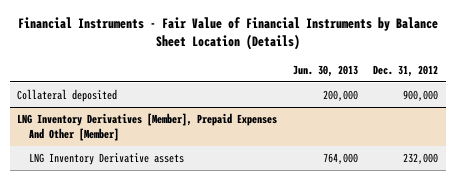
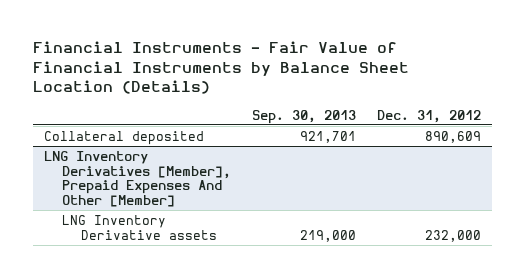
[292,64,358,77] Jun. 30, 2013 -> none
none -> [252,109,357,124] Sep. 30, 2013
[403,90,439,102] 900,000 -> [425,130,482,143] 890,609

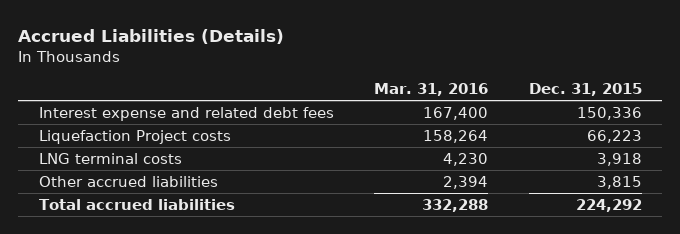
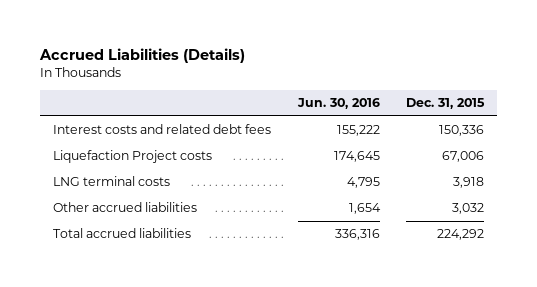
[374,82,489,96] Mar. 31, 2016 -> none
none -> [296,98,380,110] Jun. 30, 2016
[38,107,334,122] Interest expense and related debt fees -> [53,124,272,135] Interest costs and related debt fees
[586,130,642,144] 66,223 -> [441,151,484,163] 67,006
[596,176,642,190] 3,815 -> [451,203,484,215] 3,032

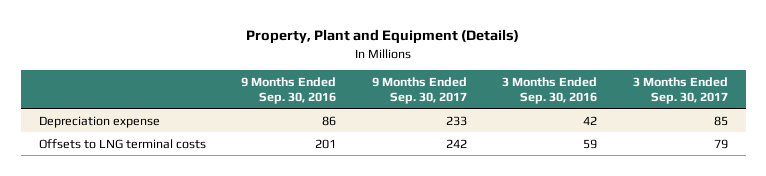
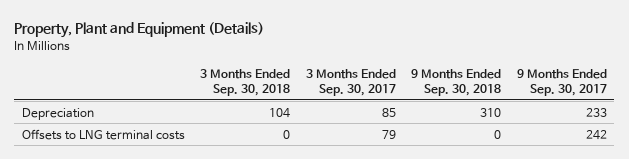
[241,76,337,105] 9 Months Ended Sep. 30, 2016 -> none
[502,76,598,105] 3 Months Ended Sep. 30, 2016 -> none
none -> [200,68,291,96] 3 Months Ended Sep. 30, 2018
none -> [411,68,502,96] 9 Months Ended Sep. 30, 2018
[38,115,160,128] Depreciation expense -> [21,107,94,120] Depreciation

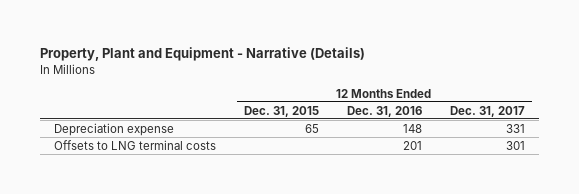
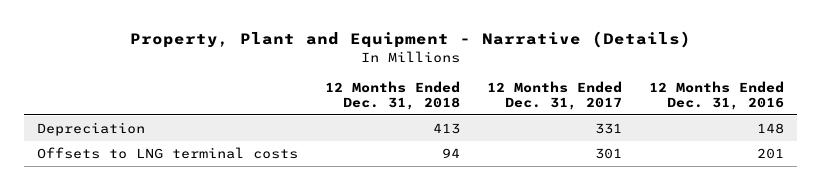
[244,105,320,117] Dec. 31, 2015 -> none
none -> [325,80,461,111] 12 Months Ended Dec. 31, 2018
[54,122,175,136] Depreciation expense -> [37,121,146,136] Depreciation

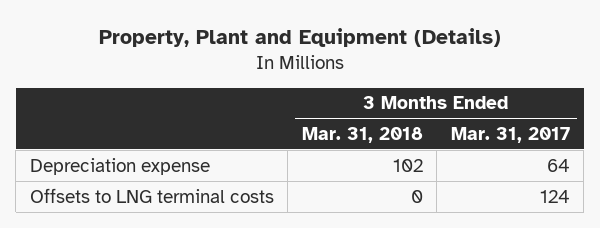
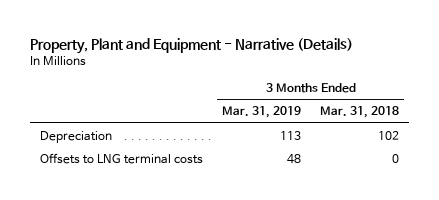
[98,28,501,48] Property, Plant and Equipment (Details) -> [30,37,354,54] Property, Plant and Equipment - Narrative (Details)
[450,126,570,143] Mar. 31, 2017 -> none
none -> [221,106,301,119] Mar. 31, 2019
[29,157,210,175] Depreciation expense -> [39,130,112,143] Depreciation

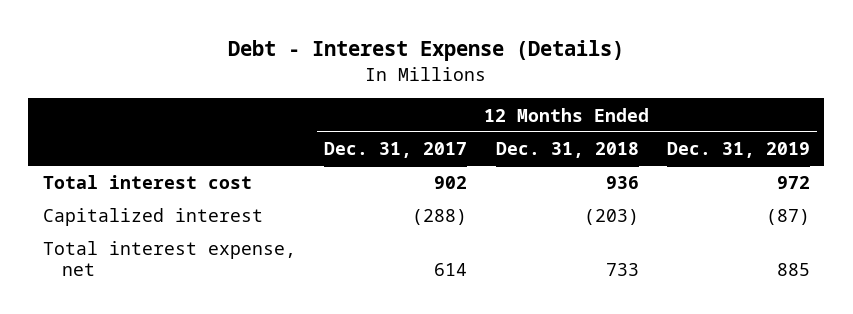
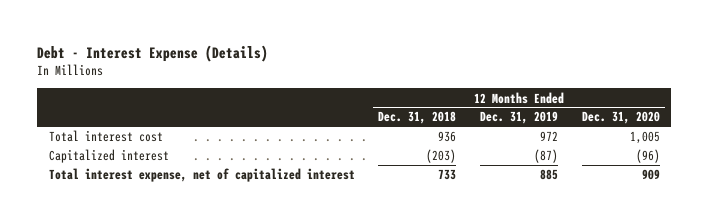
[324,141,468,158] Dec. 31, 2017 -> none
none -> [581,111,660,125] Dec. 31, 2020
[42,241,296,277] Total interest expense, net -> [48,168,355,183] Total interest expense, net of capitalized interest

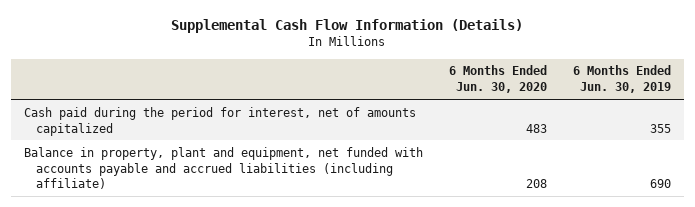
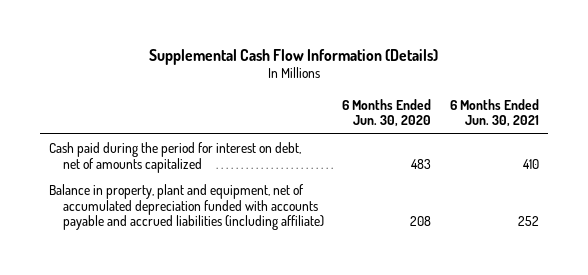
[573,65,672,94] 6 Months Ended Jun. 30, 2019 -> none
none -> [449,98,539,128] 6 Months Ended Jun. 30, 2021
[23,106,416,136] Cash paid during the period for interest, net of amounts capitalized -> [49,141,302,173] Cash paid during the period for interest on debt, net of amounts capitalized
[23,146,423,190] Balance in property, plant and equipment, net funded with accounts payable and accrued liabilities (including affiliate) -> [49,183,324,231] Balance in property, plant and equipment, net of accumulated depreciation funded with accounts payable and accrued liabilities (including affiliate)

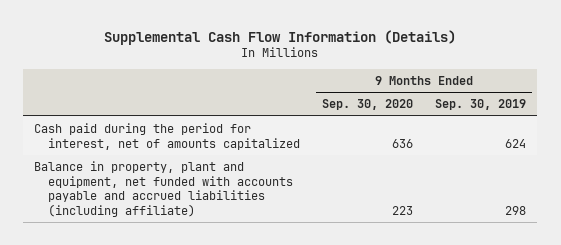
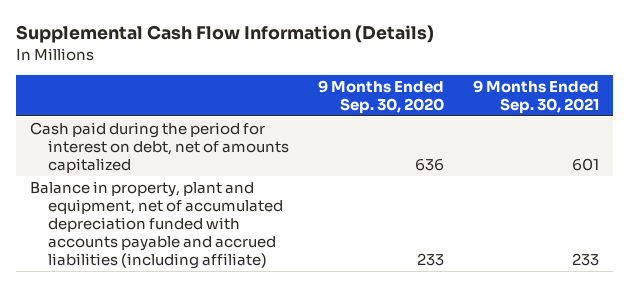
[435,99,527,111] Sep. 30, 2019 -> none
none -> [472,79,599,113] 9 Months Ended Sep. 30, 2021
[34,122,300,150] Cash paid during the period for interest, net of amounts capitalized -> [30,122,289,173] Cash paid during the period for interest on debt, net of amounts capitalized
[34,160,293,217] Balance in property, plant and equipment, net funded with accounts payable and accrued liabilities (including affiliate) -> [30,181,283,269] Balance in property, plant and equipment, net of accumulated depreciation funded with accounts payable and accrued liabilities (including affiliate)
[391,205,413,215] 223 -> [416,252,444,266] 233

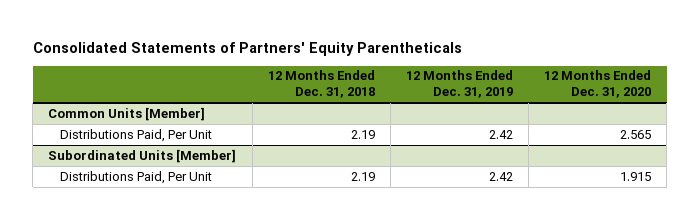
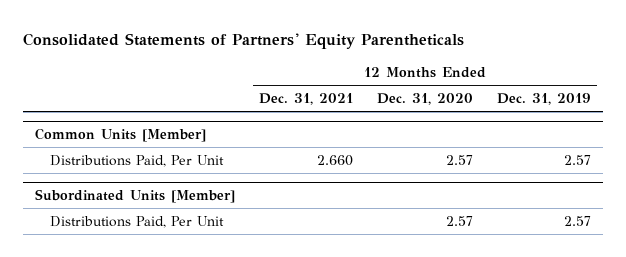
[267,70,375,99] 12 Months Ended Dec. 31, 2018 -> none
none -> [259,93,354,106] Dec. 31, 2021
[488,129,513,139] 2.42 -> [564,154,592,165] 2.57
[620,129,652,139] 2.565 -> [446,154,474,165] 2.57
[488,171,513,181] 2.42 -> [564,215,592,226] 2.57
[620,171,652,181] 1.915 -> [446,215,474,226] 2.57

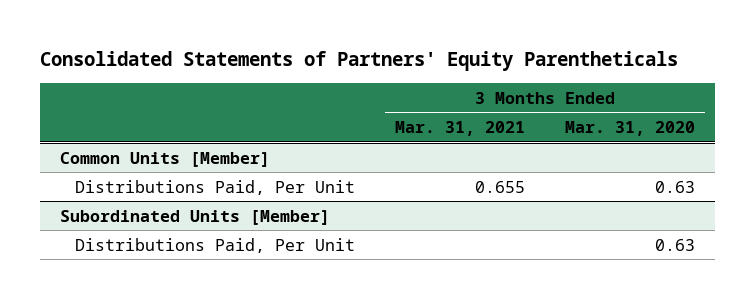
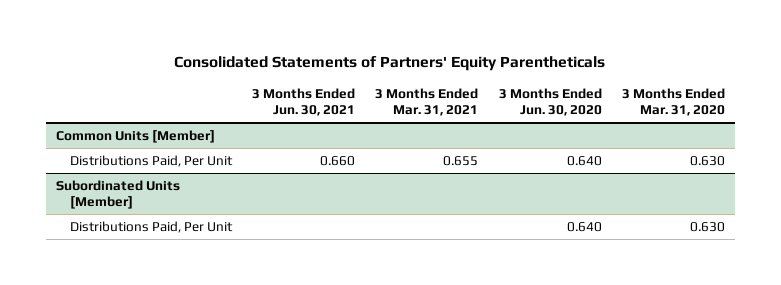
none -> [252,87,356,117] 3 Months Ended Jun. 30, 2021
none -> [498,87,602,117] 3 Months Ended Jun. 30, 2020
[655,180,696,193] 0.63 -> [689,155,725,166] 0.630
[655,238,696,251] 0.63 -> [689,221,725,232] 0.630

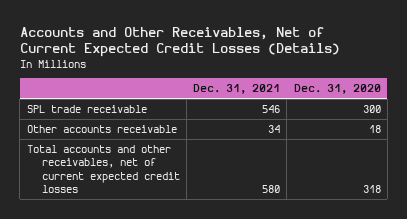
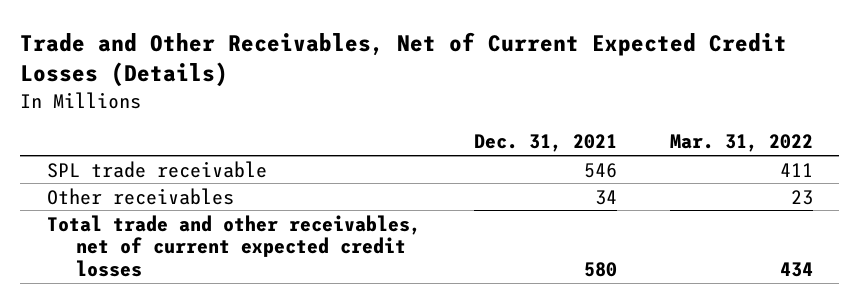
[19,26,340,58] Accounts and Other Receivables, Net of Current Expected Credit Losses (Details) -> [20,31,788,88] Trade and Other Receivables, Net of Current Expected Credit Losses (Details)
[293,84,381,95] Dec. 31, 2020 -> none
none -> [669,134,813,153] Mar. 31, 2022
[26,125,177,134] Other accounts receivable -> [46,187,234,205] Other receivables
[26,145,180,194] Total accounts and other receivables, net of current expected credit losses -> [46,214,421,277] Total trade and other receivables, net of current expected credit losses

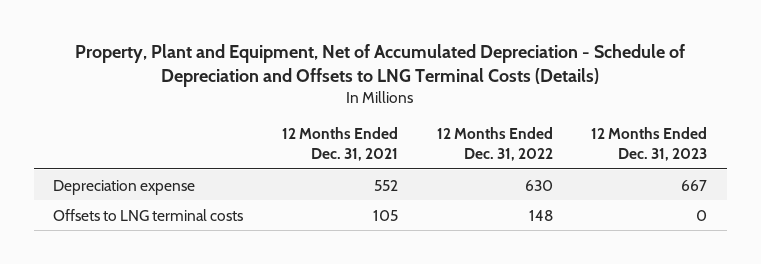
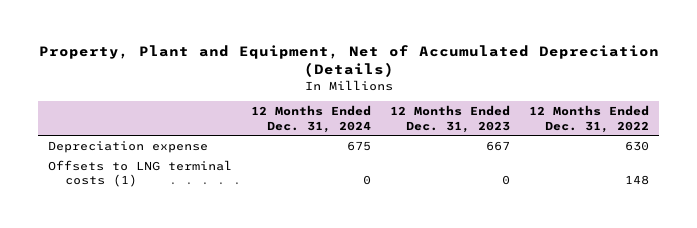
[75,44,686,88] Property, Plant and Equipment, Net of Accumulated Depreciation - Schedule of Depreciation and Offsets to LNG Terminal Costs (Details) -> [38,45,659,78] Property, Plant and Equipment, Net of Accumulated Depreciation (Details)
[282,127,399,161] 12 Months Ended Dec. 31, 2021 -> none
none -> [250,105,371,133] 12 Months Ended Dec. 31, 2024
[53,208,244,221] Offsets to LNG terminal costs -> [47,159,232,188] Offsets to LNG terminal costs (1)

